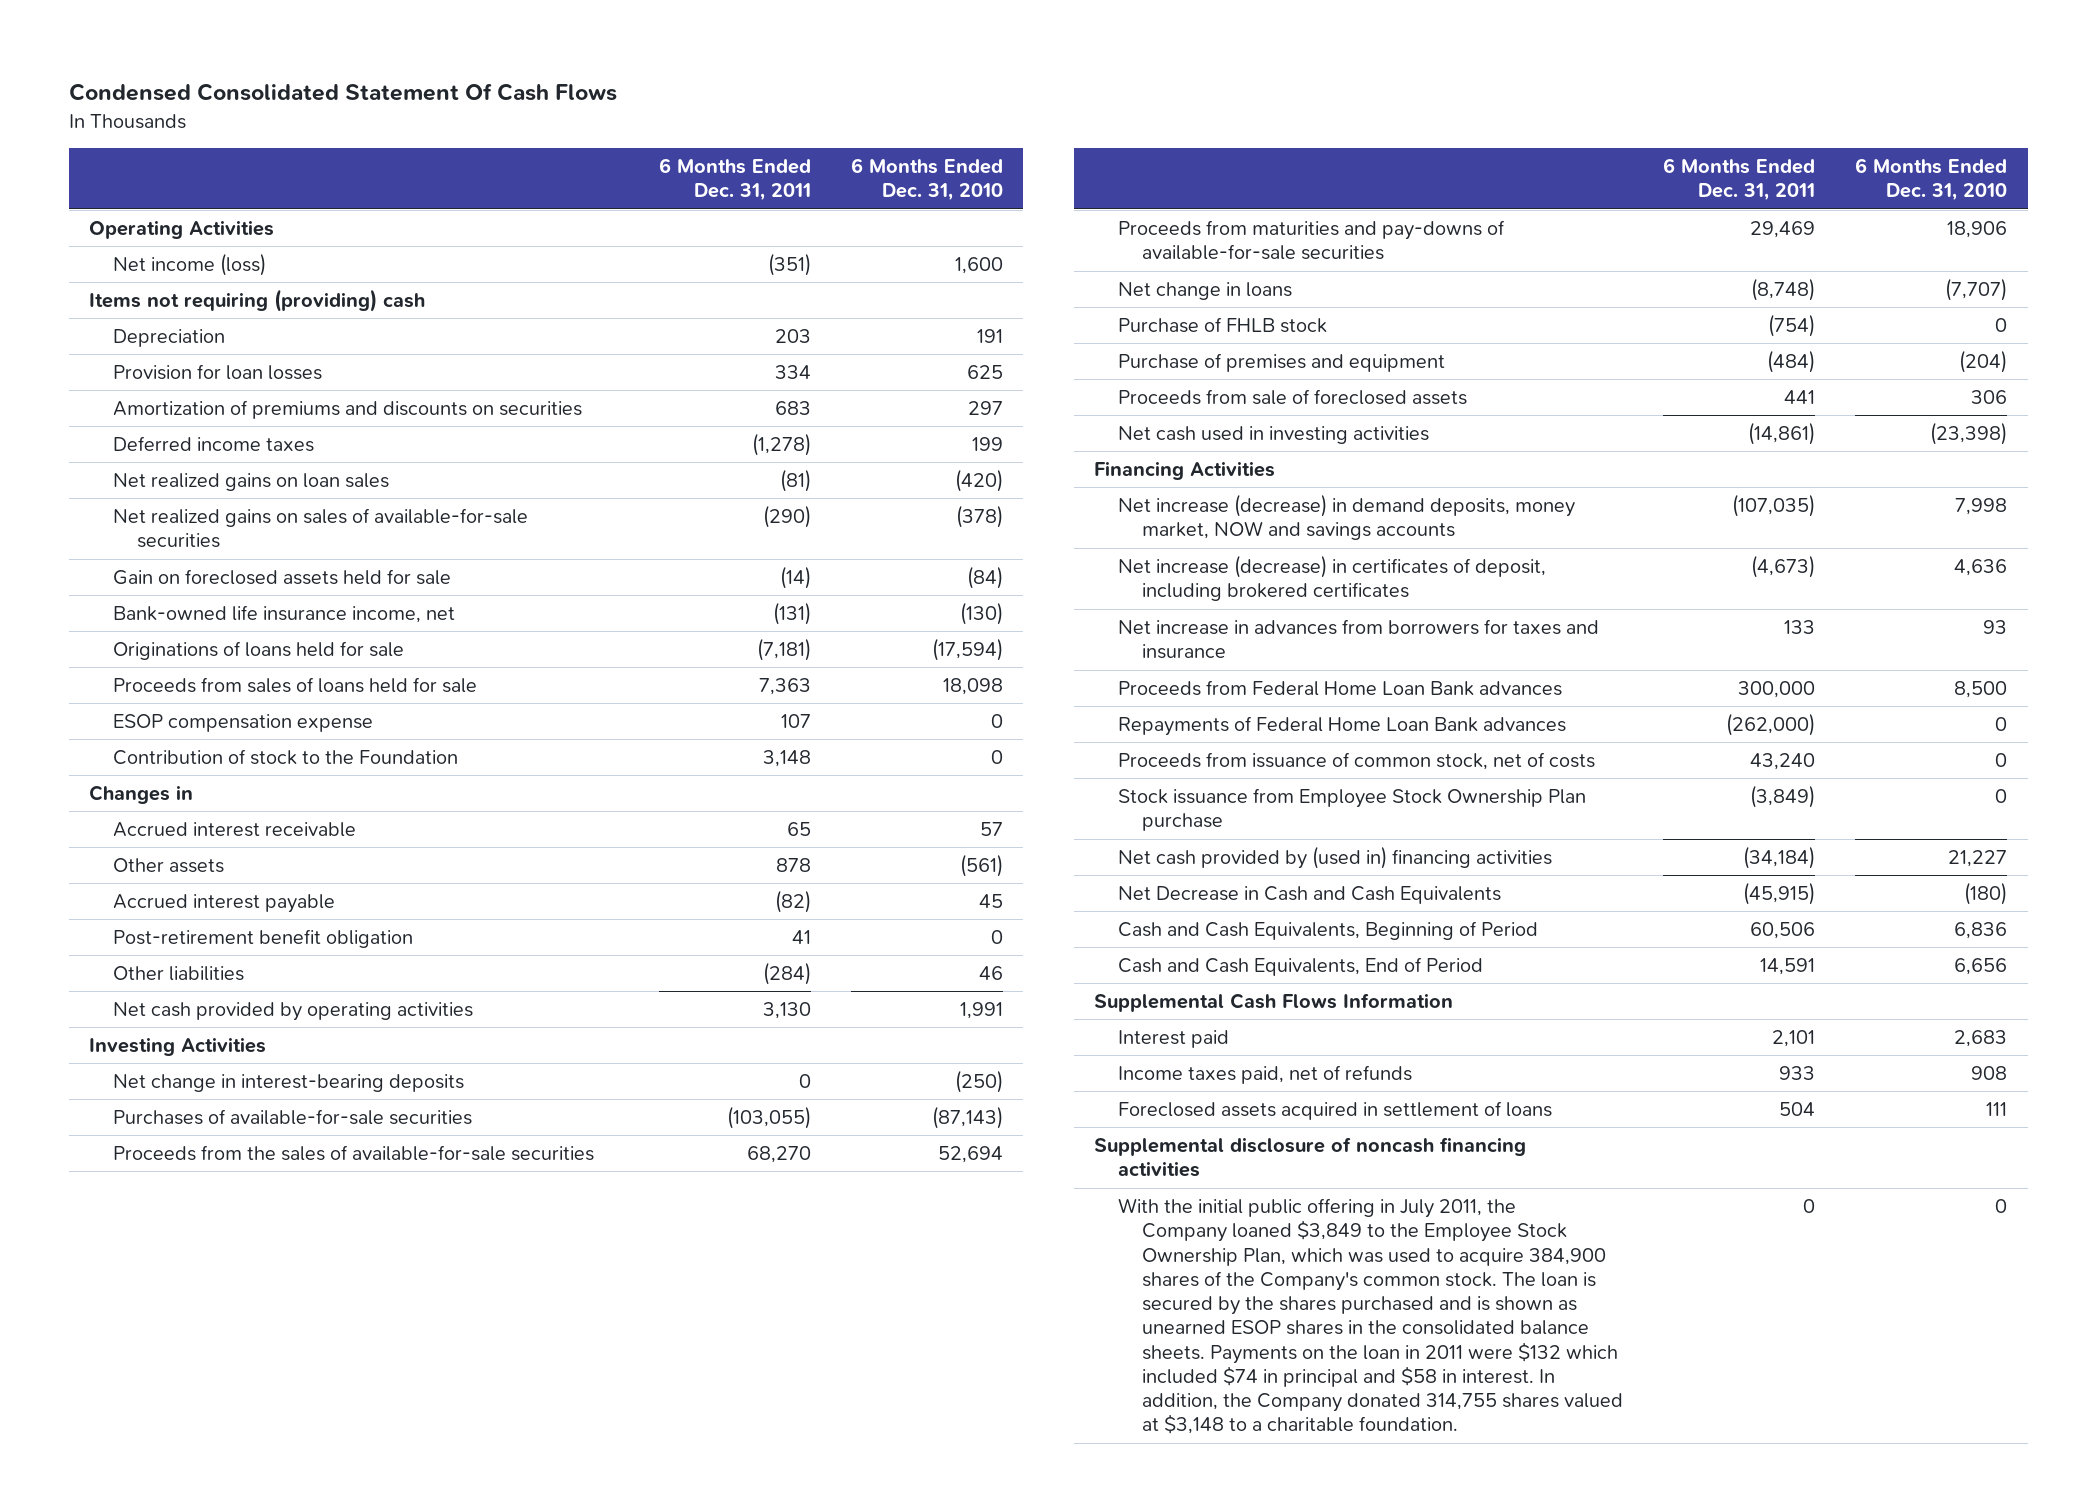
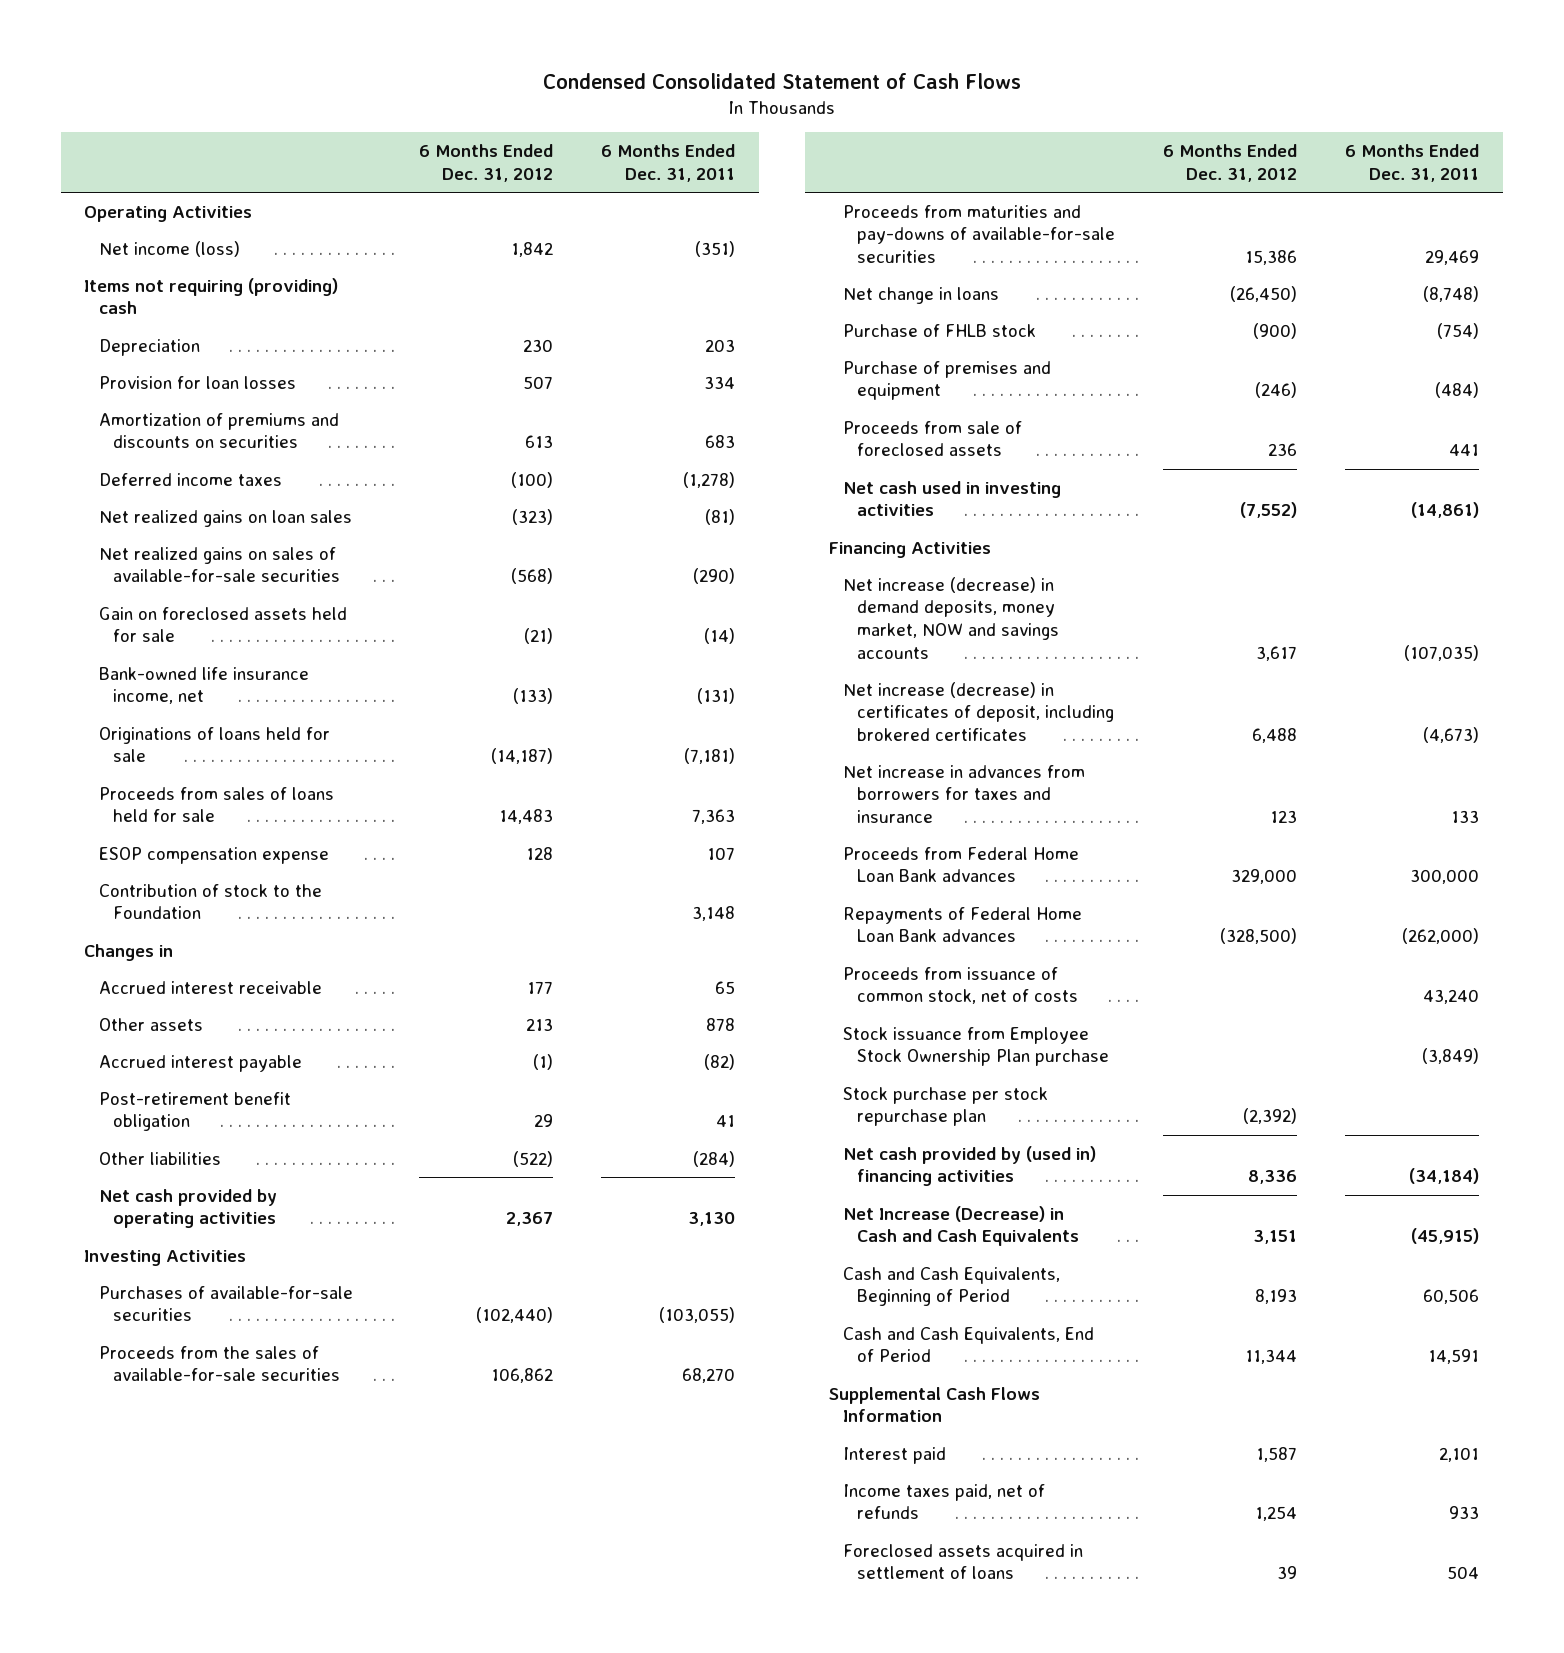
[69,83,618,102] Condensed Consolidated Statement Of Cash Flows -> [542,73,1021,90] Condensed Consolidated Statement of Cash Flows
[850,158,1003,202] 6 Months Ended Dec. 31, 2010 -> none
none -> [418,144,553,182] 6 Months Ended Dec. 31, 2012
[113,1074,465,1093] Net change in interest-bearing deposits -> none
none -> [843,1086,1049,1127] Stock purchase per stock repurchase plan
[1117,886,1501,905] Net Decrease in Cash and Cash Equivalents -> [843,1205,1080,1247] Net Increase (Decrease) in Cash and Cash Equivalents
[1093,1137,1526,1178] Supplemental disclosure of noncash financing activities -> none
[1117,1198,1623,1435] With the initial public offering in July 2011, the Company loaned $3,849 to the Employee Stock Ownership Plan, which was used to acquire 384,900 shares of the Company's common stock. The loan is secured by the shares purchased and is shown as unearned ESOP shares in the consolidated balance sheets. Payments on the loan in 2011 were $132 which included $74 in principal and $58 in interest. In addition, the Company donated 314,755 shares valued at $3,148 to a charitable foundation. -> none

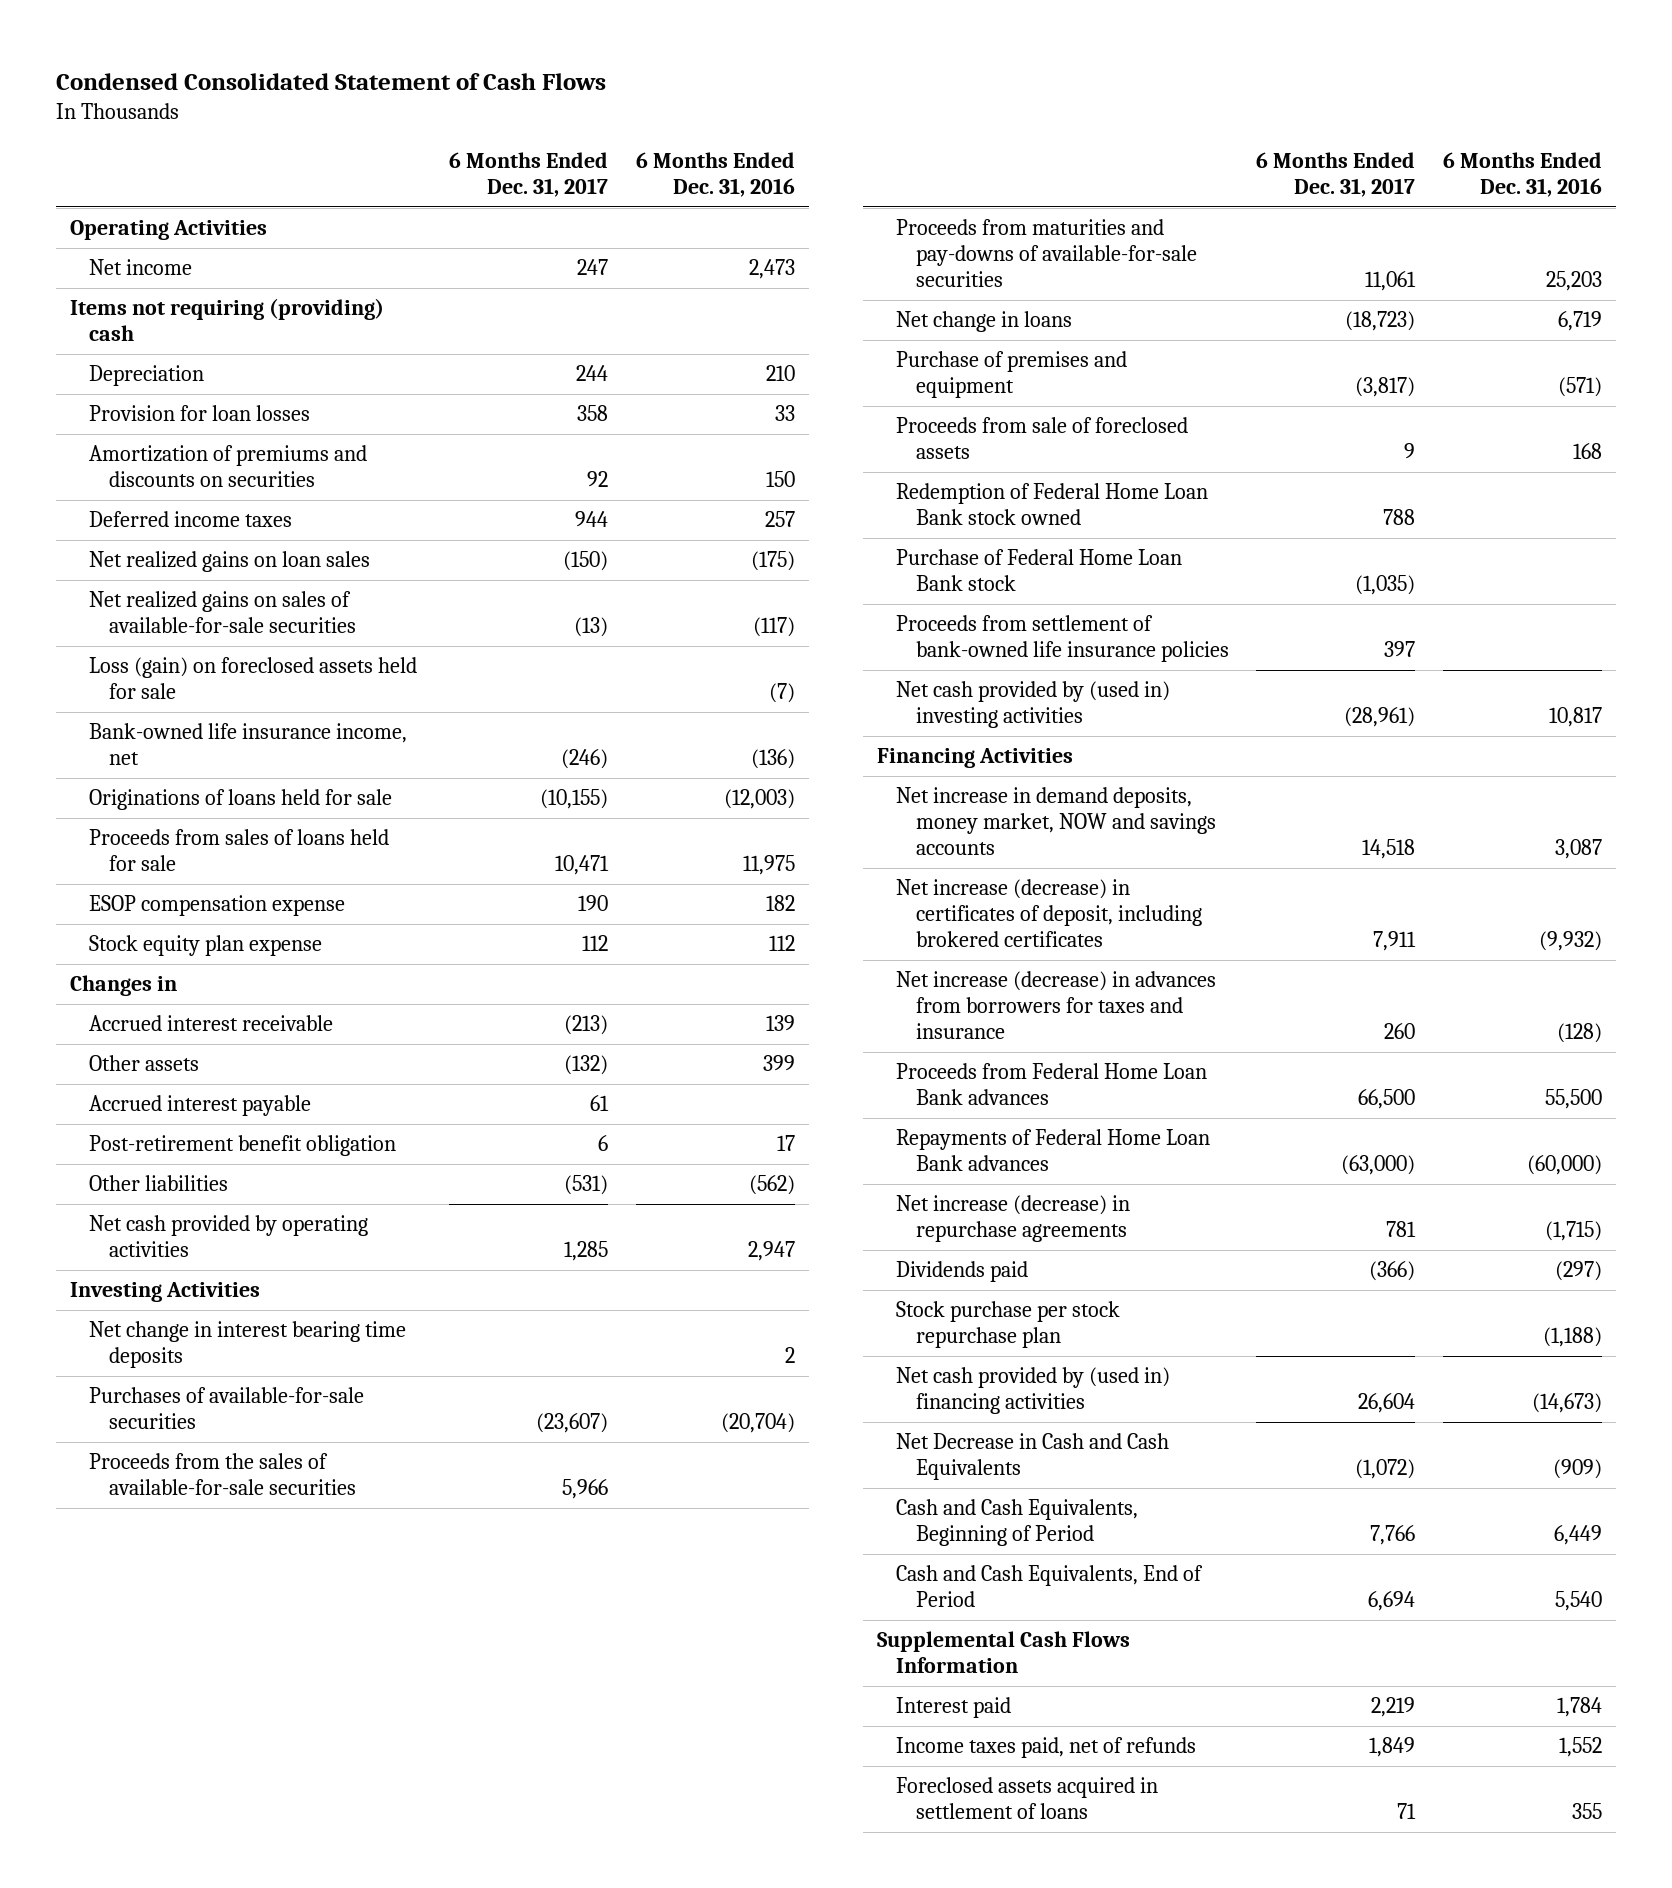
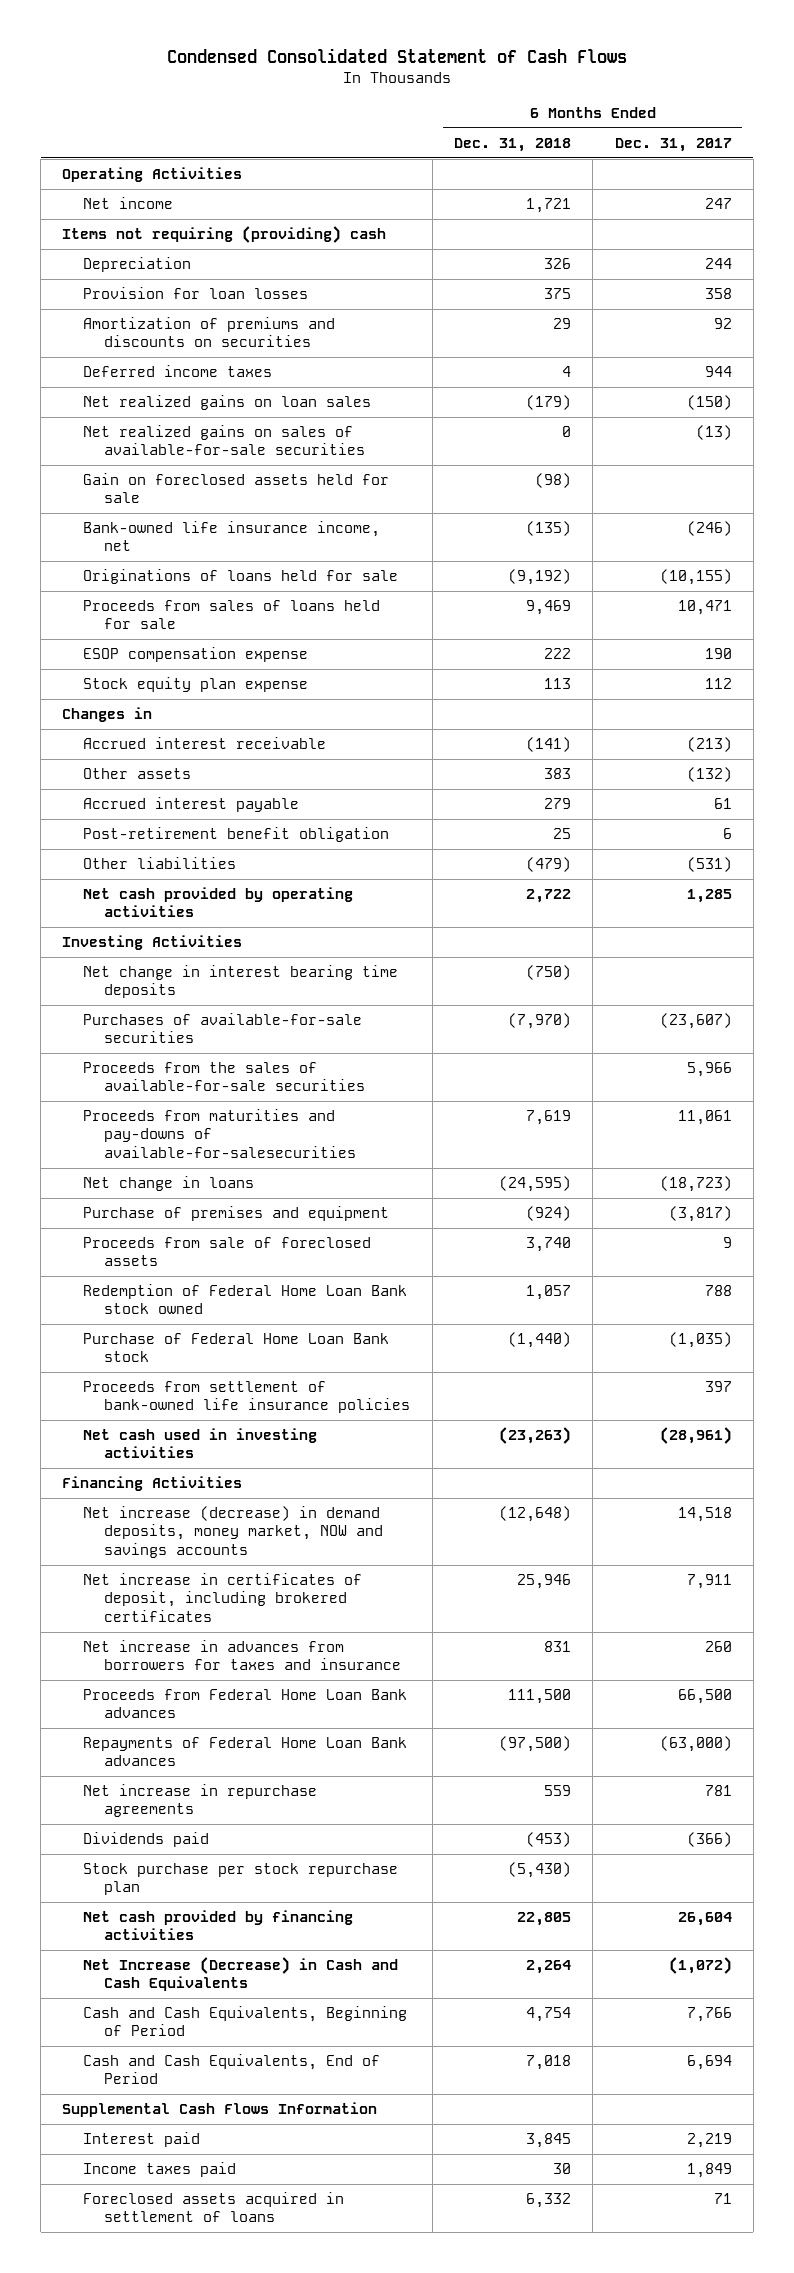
[635,152,795,197] 6 Months Ended Dec. 31, 2016 -> none
none -> [453,138,571,153] Dec. 31, 2018
[89,657,418,700] Loss (gain) on foreclosed assets held for sale -> [83,473,390,504] Gain on foreclosed assets held for sale
[896,219,1197,288] Proceeds from maturities and pay-downs of available-for-sale securities -> [83,1109,357,1158] Proceeds from maturities and pay-downs of available-for-salesecurities
[896,681,1171,729] Net cash provided by (used in) investing activities -> [83,1428,318,1459] Net cash used in investing activities
[896,787,1216,856] Net increase in demand deposits, money market, NOW and savings accounts -> [83,1506,384,1558] Net increase (decrease) in demand deposits, money market, NOW and savings accounts
[896,879,1202,948] Net increase (decrease) in certificates of deposit, including brokered certificates -> [83,1573,363,1622] Net increase in certificates of deposit, including brokered certificates
[896,971,1217,1040] Net increase (decrease) in advances from borrowers for taxes and insurance -> [83,1640,402,1671] Net increase in advances from borrowers for taxes and insurance
[896,1195,1131,1243] Net increase (decrease) in repurchase agreements -> [83,1784,318,1818] Net increase in repurchase agreements
[896,1367,1171,1415] Net cash provided by (used in) financing activities -> [83,1910,354,1941] Net cash provided by financing activities
[896,1433,1170,1481] Net Decrease in Cash and Cash Equivalents -> [83,1957,399,1992] Net Increase (Decrease) in Cash and Cash Equivalents
[896,1737,1197,1759] Income taxes paid, net of refunds -> [83,2162,237,2178] Income taxes paid

